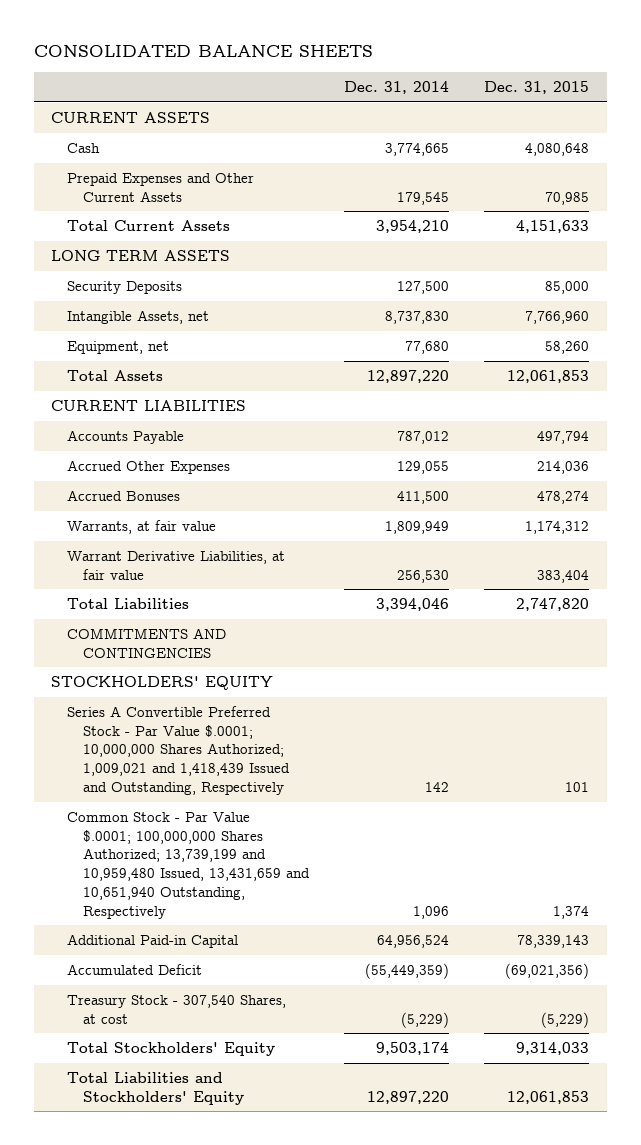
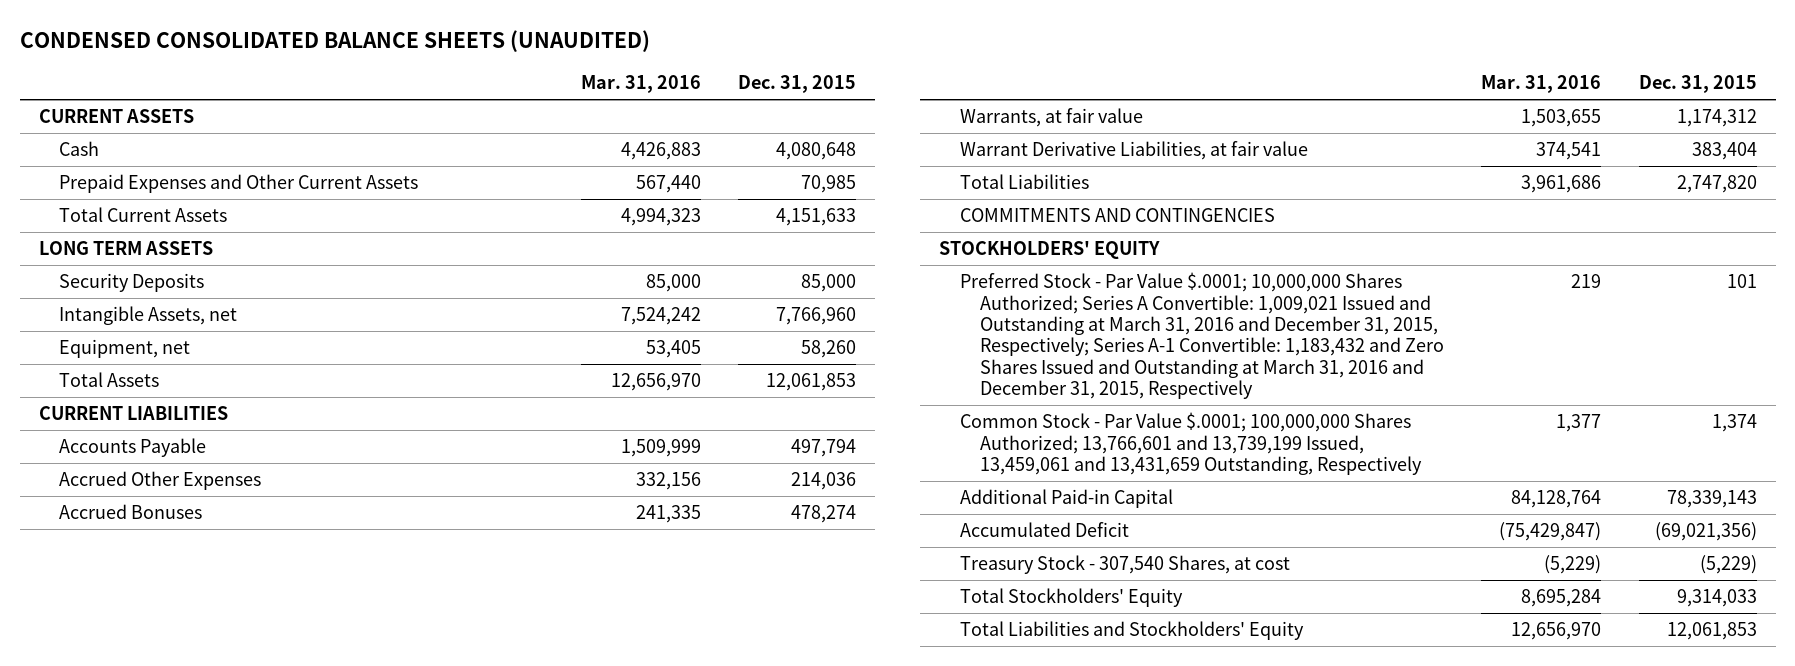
[33,45,373,58] CONSOLIDATED BALANCE SHEETS -> [19,30,650,53] CONDENSED CONSOLIDATED BALANCE SHEETS (UNAUDITED)
[344,81,450,95] Dec. 31, 2014 -> none
none -> [580,75,701,94] Mar. 31, 2016
[67,705,291,795] Series A Convertible Preferred Stock - Par Value $.0001; 10,000,000 Shares Authorized; 1,009,021 and 1,418,439 Issued and Outstanding, Respectively -> [959,272,1444,400] Preferred Stock - Par Value $.0001; 10,000,000 Shares Authorized; Series A Convertible: 1,009,021 Issued and Outstanding at March 31, 2016 and December 31, 2015, Respectively; Series A-1 Convertible: 1,183,432 and Zero Shares Issued and Outstanding at March 31, 2016 and December 31, 2015, Respectively
[67,811,311,919] Common Stock - Par Value $.0001; 100,000,000 Shares Authorized; 13,739,199 and 10,959,480 Issued, 13,431,659 and 10,651,940 Outstanding, Respectively -> [959,412,1422,475] Common Stock - Par Value $.0001; 100,000,000 Shares Authorized; 13,766,601 and 13,739,199 Issued, 13,459,061 and 13,431,659 Outstanding, Respectively

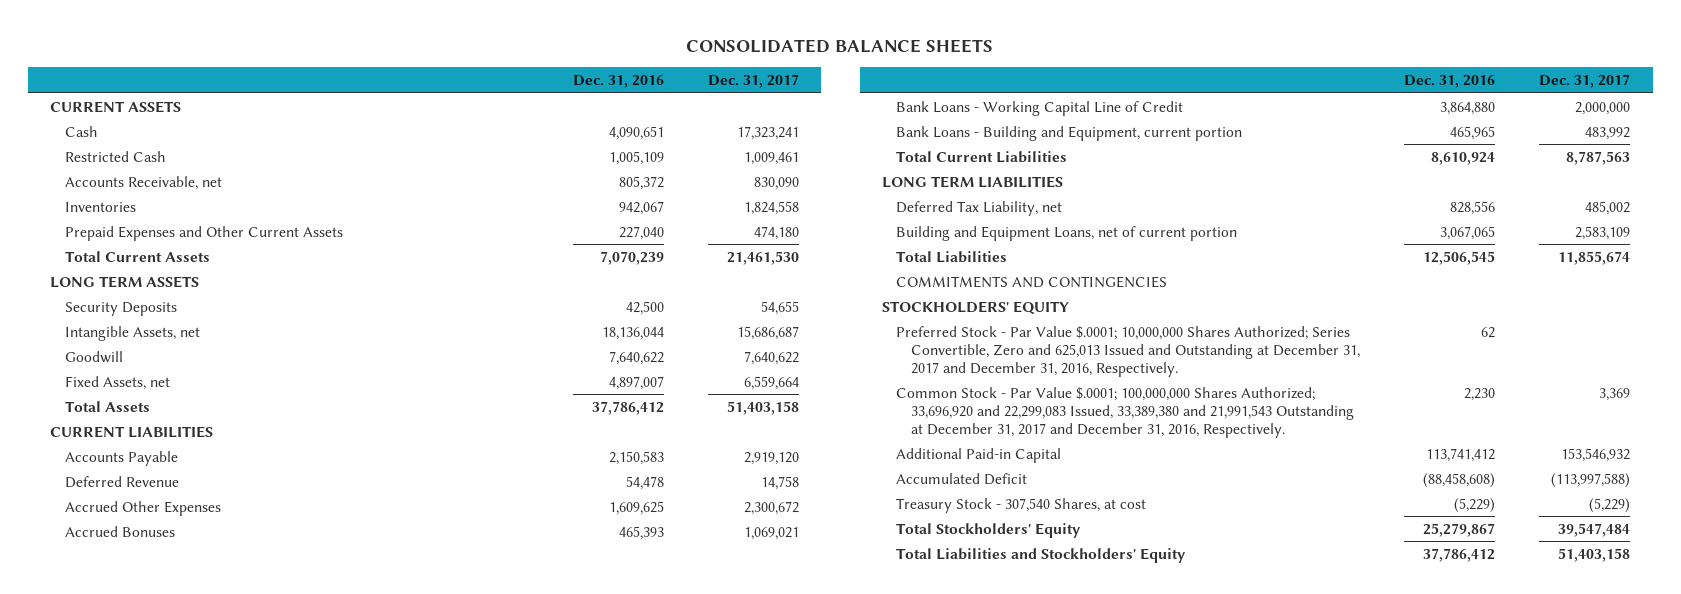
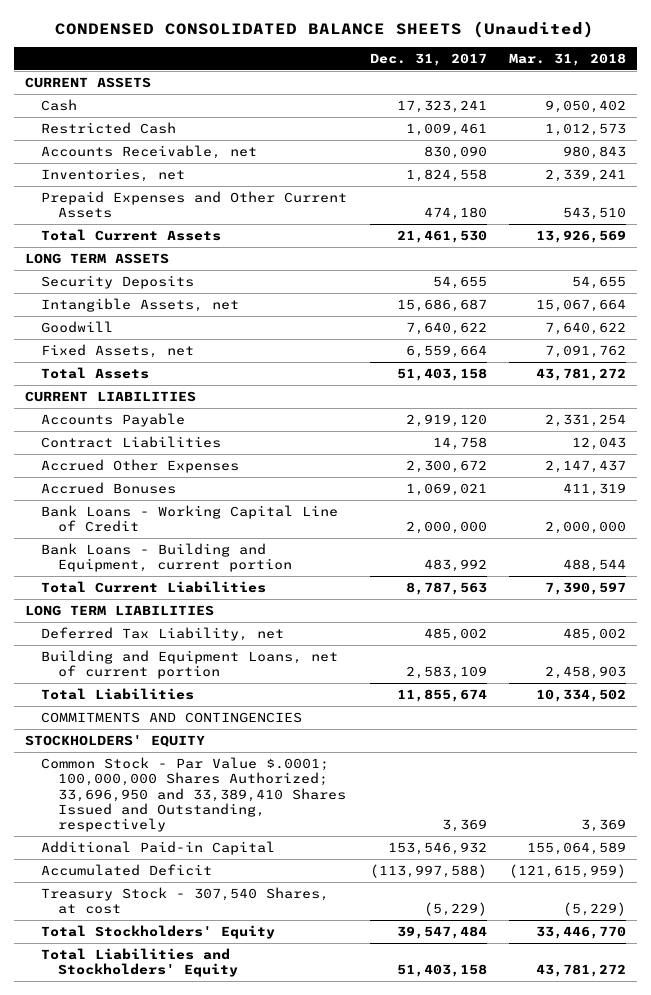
[686,39,994,54] CONSOLIDATED BALANCE SHEETS -> [55,20,595,38] CONDENSED CONSOLIDATED BALANCE SHEETS (Unaudited)
[572,75,664,89] Dec. 31, 2016 -> none
none -> [508,52,626,66] Mar. 31, 2018
[64,201,136,212] Inventories -> [41,167,186,182] Inventories, net
[64,475,179,488] Deferred Revenue -> [41,435,222,448] Contract Liabilities
[896,325,1361,377] Preferred Stock - Par Value $.0001; 10,000,000 Shares Authorized; Series Convertible, Zero and 625,013 Issued and Outstanding at December 31, 2017 and December 31, 2016, Respectively. -> none
[896,386,1355,438] Common Stock - Par Value $.0001; 100,000,000 Shares Authorized; 33,696,920 and 22,299,083 Issued, 33,389,380 and 21,991,543 Outstanding at December 31, 2017 and December 31, 2016, Respectively. -> [41,756,346,833] Common Stock - Par Value $.0001; 100,000,000 Shares Authorized; 33,696,950 and 33,389,410 Shares Issued and Outstanding, respectively

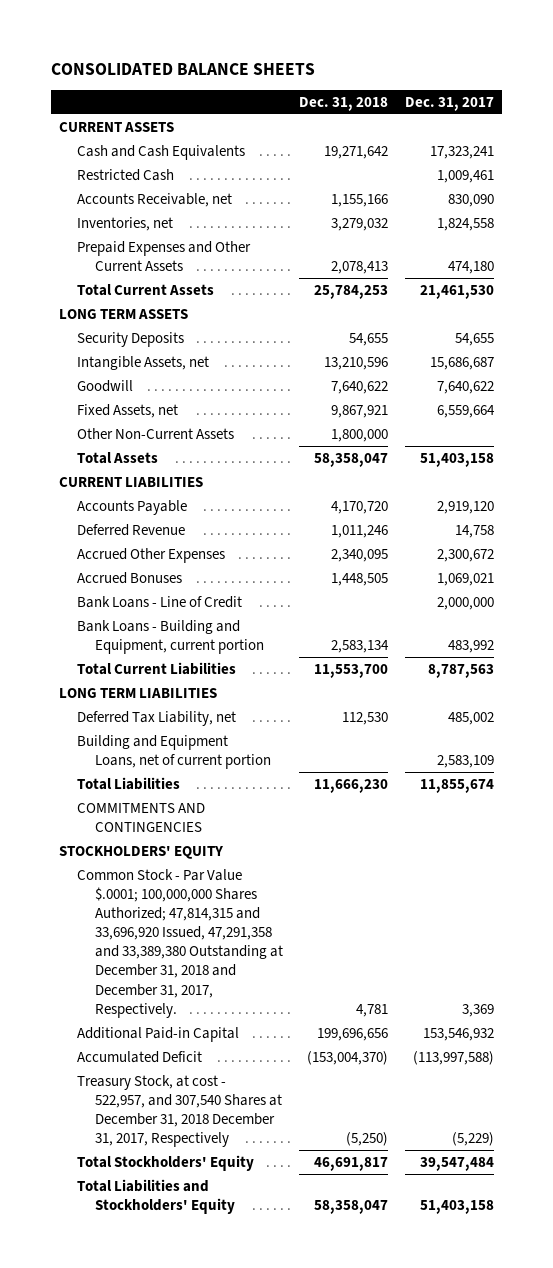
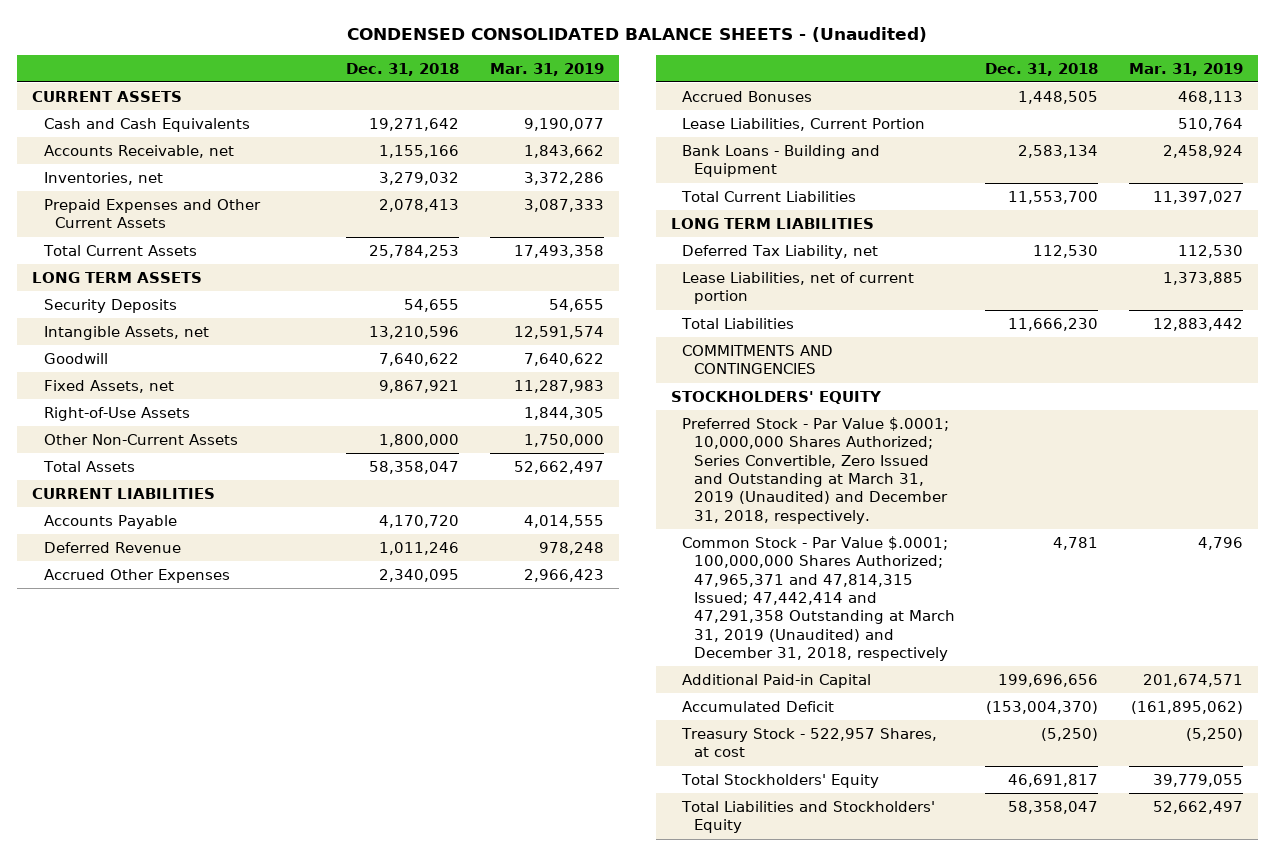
[51,62,316,75] CONSOLIDATED BALANCE SHEETS -> [347,26,928,42] CONDENSED CONSOLIDATED BALANCE SHEETS - (Unaudited)
[404,96,494,111] Dec. 31, 2017 -> none
none -> [489,62,604,76] Mar. 31, 2019
[77,169,175,182] Restricted Cash -> none
none -> [43,406,190,421] Right-of-Use Assets
[77,596,243,609] Bank Loans - Line of Credit -> none
none -> [682,117,926,131] Lease Liabilities, Current Portion
[77,620,264,655] Bank Loans - Building and Equipment, current portion -> [682,144,881,178] Bank Loans - Building and Equipment
[77,735,271,770] Building and Equipment Loans, net of current portion -> [682,271,915,305] Lease Liabilities, net of current portion
none -> [682,416,950,524] Preferred Stock - Par Value $.0001; 10,000,000 Shares Authorized; Series Convertible, Zero Issued and Outstanding at March 31, 2019 (Unaudited) and December 31, 2018, respectively.
[77,869,283,1018] Common Stock - Par Value $.0001; 100,000,000 Shares Authorized; 47,814,315 and 33,696,920 Issued, 47,291,358 and 33,389,380 Outstanding at December 31, 2018 and December 31, 2017, Respectively. -> [682,535,955,662] Common Stock - Par Value $.0001; 100,000,000 Shares Authorized; 47,965,371 and 47,814,315 Issued; 47,442,414 and 47,291,358 Outstanding at March 31, 2019 (Unaudited) and December 31, 2018, respectively
[77,1075,282,1148] Treasury Stock, at cost - 522,957, and 307,540 Shares at December 31, 2018 December 31, 2017, Respectively -> [681,727,938,758] Treasury Stock - 522,957 Shares, at cost

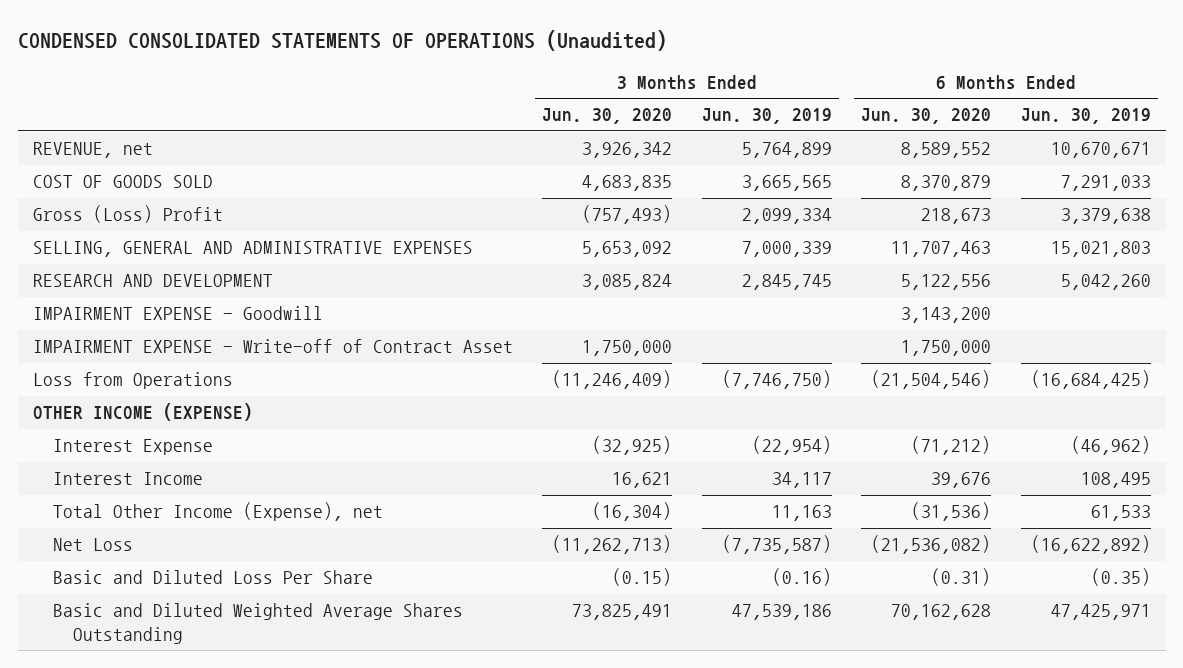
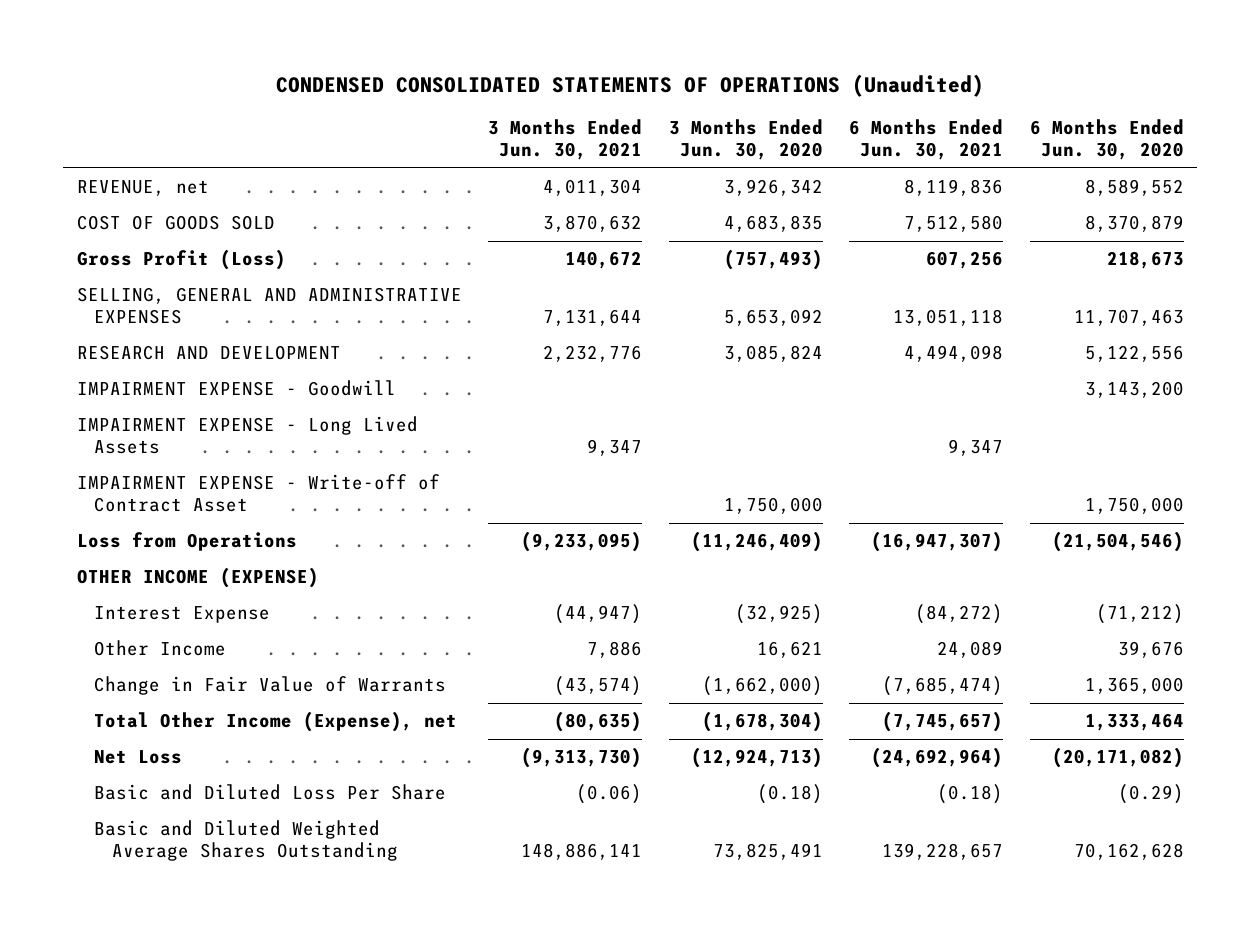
[701,108,832,125] Jun. 30, 2019 -> none
[1020,108,1151,125] Jun. 30, 2019 -> none
none -> [488,119,643,161] 3 Months Ended Jun. 30, 2021
none -> [849,119,1004,161] 6 Months Ended Jun. 30, 2021
[32,205,223,224] Gross (Loss) Profit -> [76,249,286,271] Gross Profit (Loss)
none -> [76,416,418,455] IMPAIRMENT EXPENSE - Long Lived Assets
[52,472,203,486] Interest Income -> [94,640,227,657] Other Income
none -> [94,676,447,696] Change in Fair Value of Warrants
[592,502,673,522] (16,304) -> [701,711,823,733] (1,678,304)
[911,502,992,522] (31,536) -> [1084,713,1184,732] 1,333,464
[552,535,673,555] (11,262,713) -> [690,747,823,769] (12,924,713)
[871,535,992,555] (21,536,082) -> [1051,747,1184,769] (20,171,082)
[612,568,673,587] (0.15) -> [756,784,823,805] (0.18)
[931,568,992,587] (0.31) -> [1117,784,1184,805] (0.29)

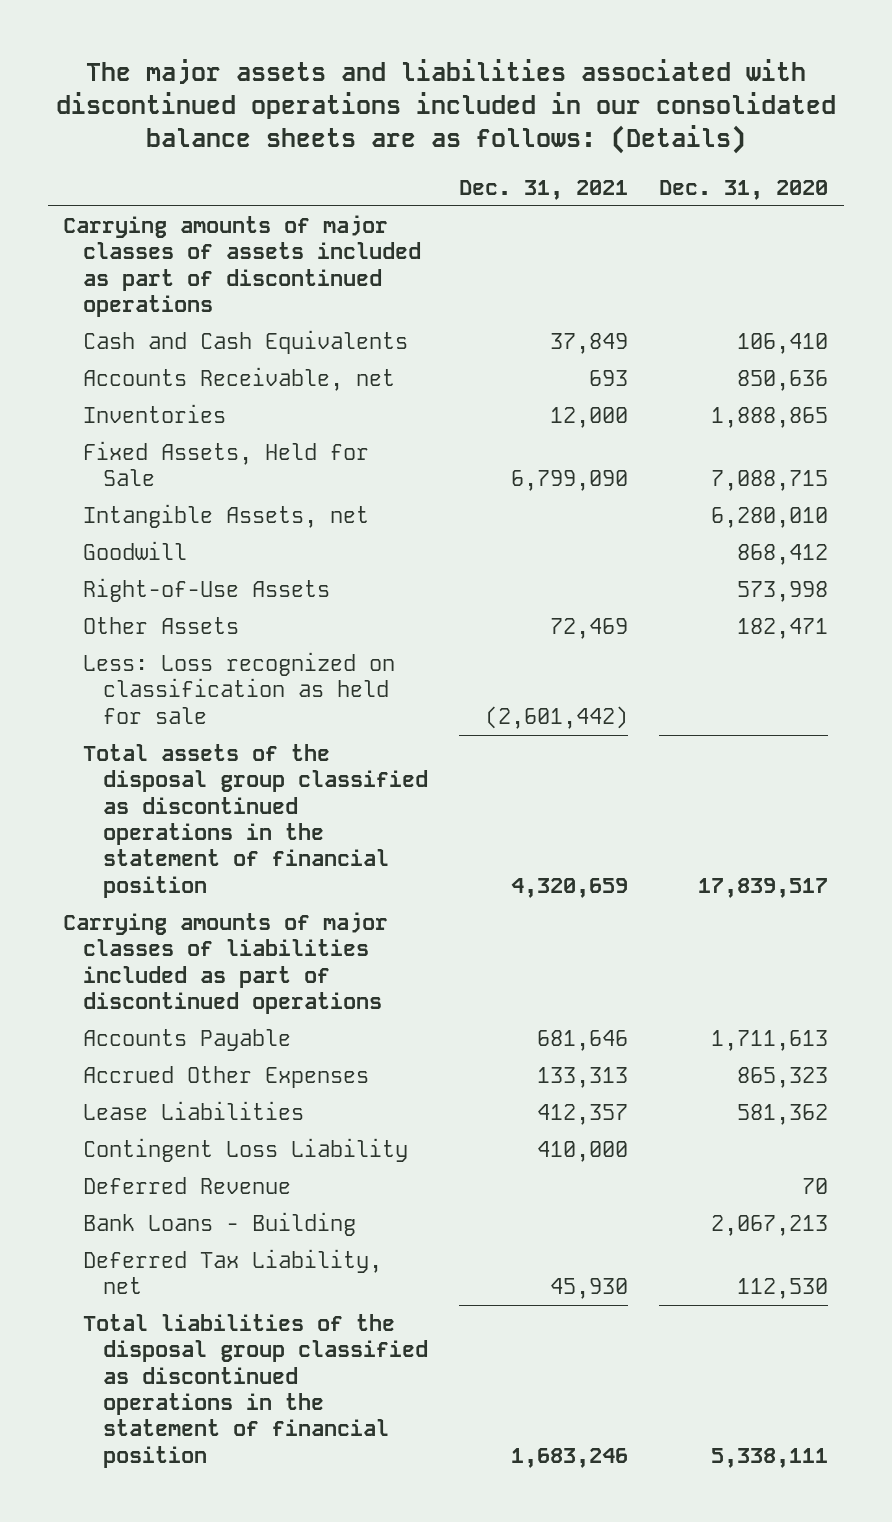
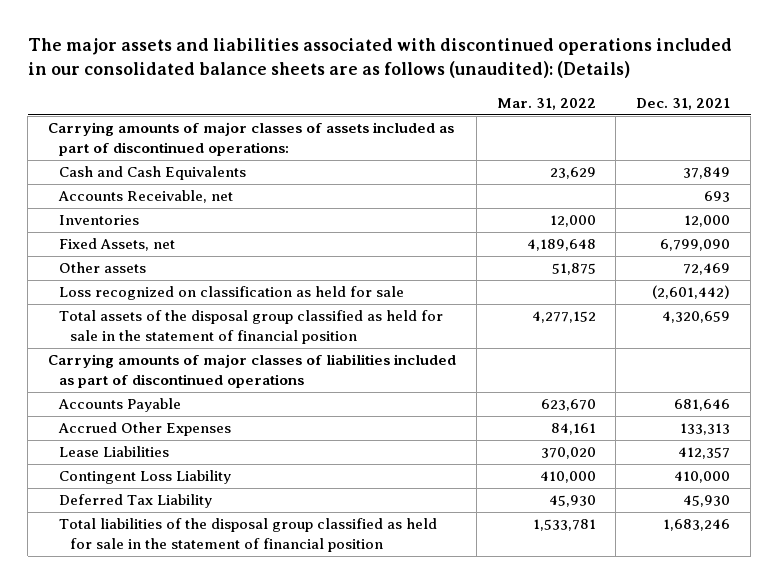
[55,58,836,155] The major assets and liabilities associated with discontinued operations included in our consolidated balance sheets are as follows: (Details) -> [27,38,732,78] The major assets and liabilities associated with discontinued operations included in our consolidated balance sheets are as follows (unaudited): (Details)
[659,179,829,200] Dec. 31, 2020 -> none
none -> [496,97,596,110] Mar. 31, 2022
[63,214,421,317] Carrying amounts of major classes of assets included as part of discontinued operations -> [47,122,454,156] Carrying amounts of major classes of assets included as part of discontinued operations:
[82,503,369,528] Intangible Assets, net -> none
[82,540,187,560] Goodwill -> none
[82,577,330,602] Right-of-Use Assets -> none
[82,440,369,487] Fixed Assets, Held for Sale -> [59,238,176,252] Fixed Assets, net
[82,616,239,634] Other Assets -> [59,262,147,274] Other assets
[82,651,395,724] Less: Loss recognized on classification as held for sale -> [59,286,405,301] Loss recognized on classification as held for sale
[82,743,428,898] Total assets of the disposal group classified as discontinued operations in the statement of financial position -> [59,310,444,344] Total assets of the disposal group classified as held for sale in the statement of financial position
[82,1176,291,1194] Deferred Revenue -> none
[82,1211,356,1236] Bank Loans - Building -> none
[82,1248,382,1295] Deferred Tax Liability, net -> [59,494,213,509] Deferred Tax Liability
[82,1313,428,1468] Total liabilities of the disposal group classified as discontinued operations in the statement of financial position -> [59,518,438,552] Total liabilities of the disposal group classified as held for sale in the statement of financial position

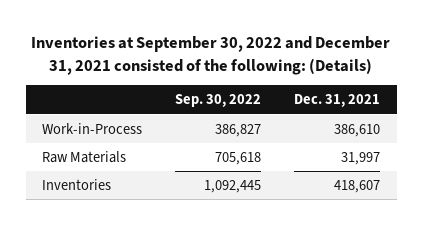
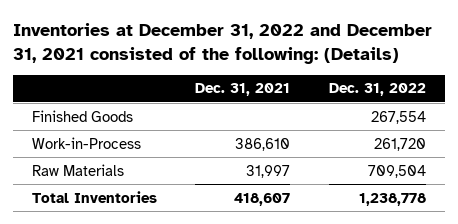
[31,36,391,75] Inventories at September 30, 2022 and December 31, 2021 consisted of the following: (Details) -> [12,23,432,64] Inventories at December 31, 2022 and December 31, 2021 consisted of the following: (Details)
[175,94,262,108] Sep. 30, 2022 -> none
none -> [328,83,426,97] Dec. 31, 2022
none -> [32,109,134,122] Finished Goods
[42,178,112,190] Inventories -> [32,190,158,203] Total Inventories

